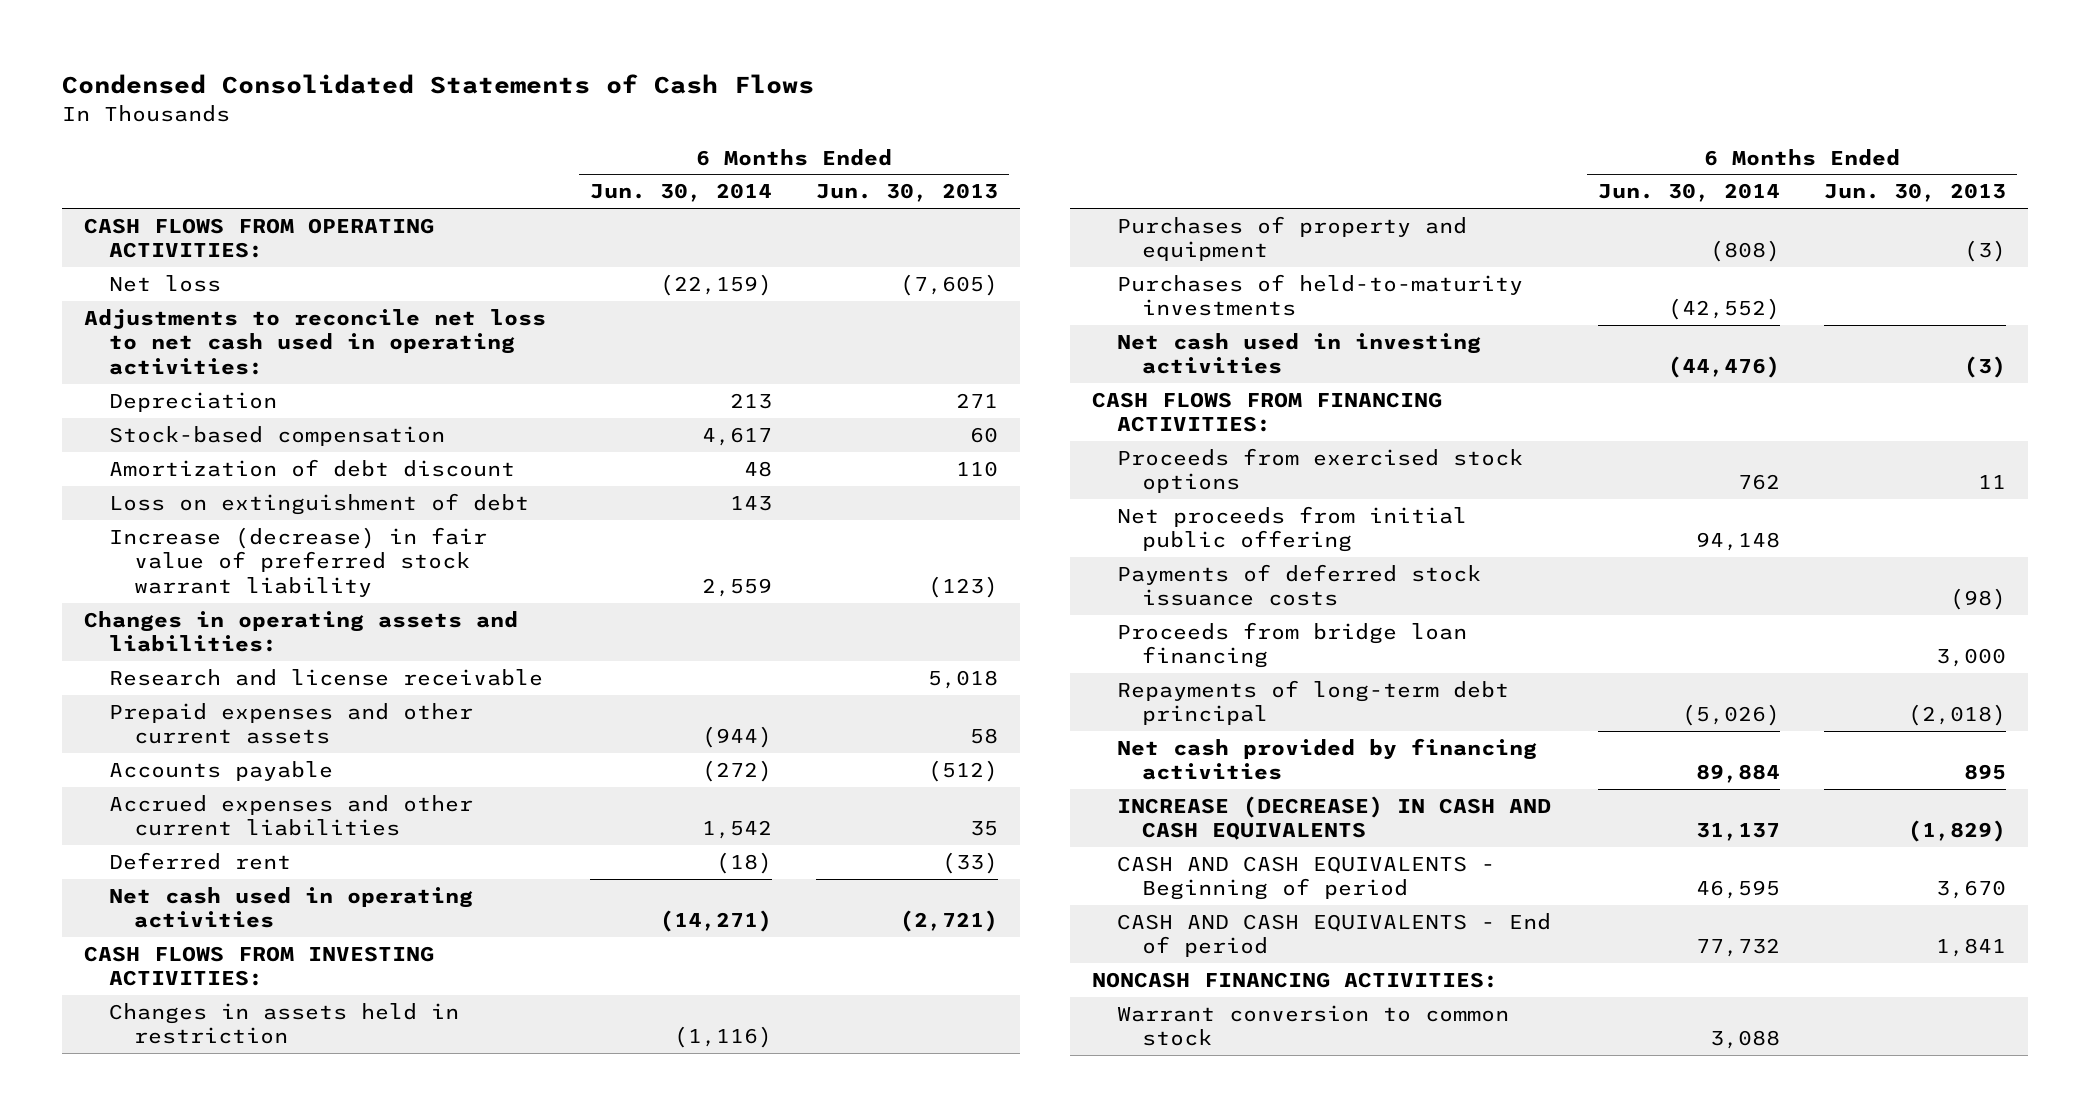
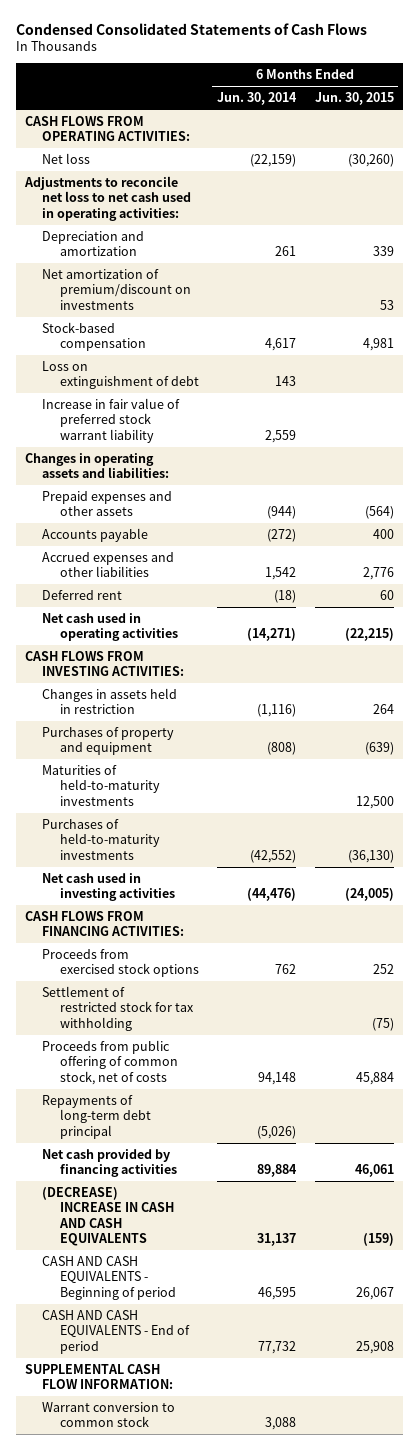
[816,183,999,203] Jun. 30, 2013 -> none
none -> [314,92,394,106] Jun. 30, 2015
[108,391,277,412] Depreciation -> none
none -> [42,230,145,257] Depreciation and amortization
none -> [42,268,191,310] Net amortization of premium/discount on investments
[108,458,515,477] Amortization of debt discount -> none
[108,526,487,597] Increase (decrease) in fair value of preferred stock warrant liability -> [42,397,181,443] Increase in fair value of preferred stock warrant liability
[108,668,543,686] Research and license receivable -> none
[108,702,473,745] Prepaid expenses and other current assets -> [42,490,173,517] Prepaid expenses and other assets
[108,794,473,837] Accrued expenses and other current liabilities -> [42,551,175,578] Accrued expenses and other liabilities
none -> [42,764,160,806] Maturities of held-to-maturity investments
[1117,563,1482,607] Payments of deferred stock issuance costs -> none
[1117,621,1468,669] Proceeds from bridge loan financing -> none
none -> [42,985,194,1031] Settlement of restricted stock for tax withholding
[1117,505,1468,553] Net proceeds from initial public offering -> [42,1039,178,1085] Proceeds from public offering of common stock, net of costs
[1117,795,1552,841] INCREASE (DECREASE) IN CASH AND CASH EQUIVALENTS -> [42,1186,174,1247] (DECREASE) INCREASE IN CASH AND CASH EQUIVALENTS
[1092,971,1499,988] NONCASH FINANCING ACTIVITIES: -> none
none -> [24,1363,174,1390] SUPPLEMENTAL CASH FLOW INFORMATION:

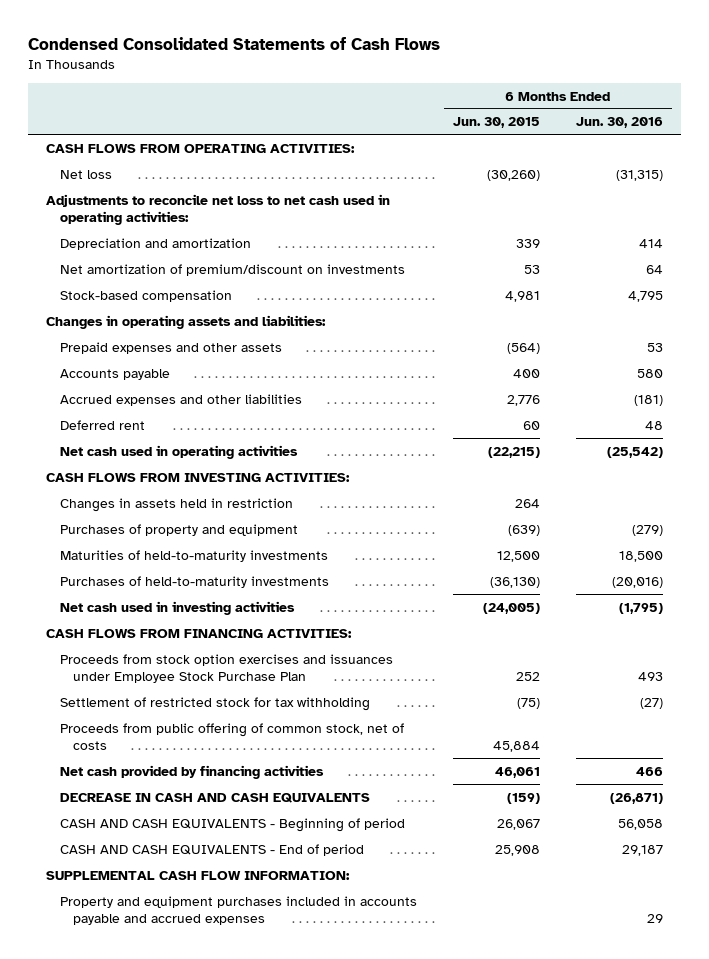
[217,92,298,106] Jun. 30, 2014 -> none
none -> [576,117,664,129] Jun. 30, 2016
[42,360,199,390] Loss on extinguishment of debt -> none
[42,397,181,443] Increase in fair value of preferred stock warrant liability -> none
[42,948,199,978] Proceeds from exercised stock options -> [59,653,393,683] Proceeds from stock option exercises and issuances under Employee Stock Purchase Plan
[42,1094,151,1139] Repayments of long-term debt principal -> none
[42,1186,174,1247] (DECREASE) INCREASE IN CASH AND CASH EQUIVALENTS -> [59,792,370,803] DECREASE IN CASH AND CASH EQUIVALENTS
[42,1401,176,1428] Warrant conversion to common stock -> none
none -> [59,895,417,925] Property and equipment purchases included in accounts payable and accrued expenses

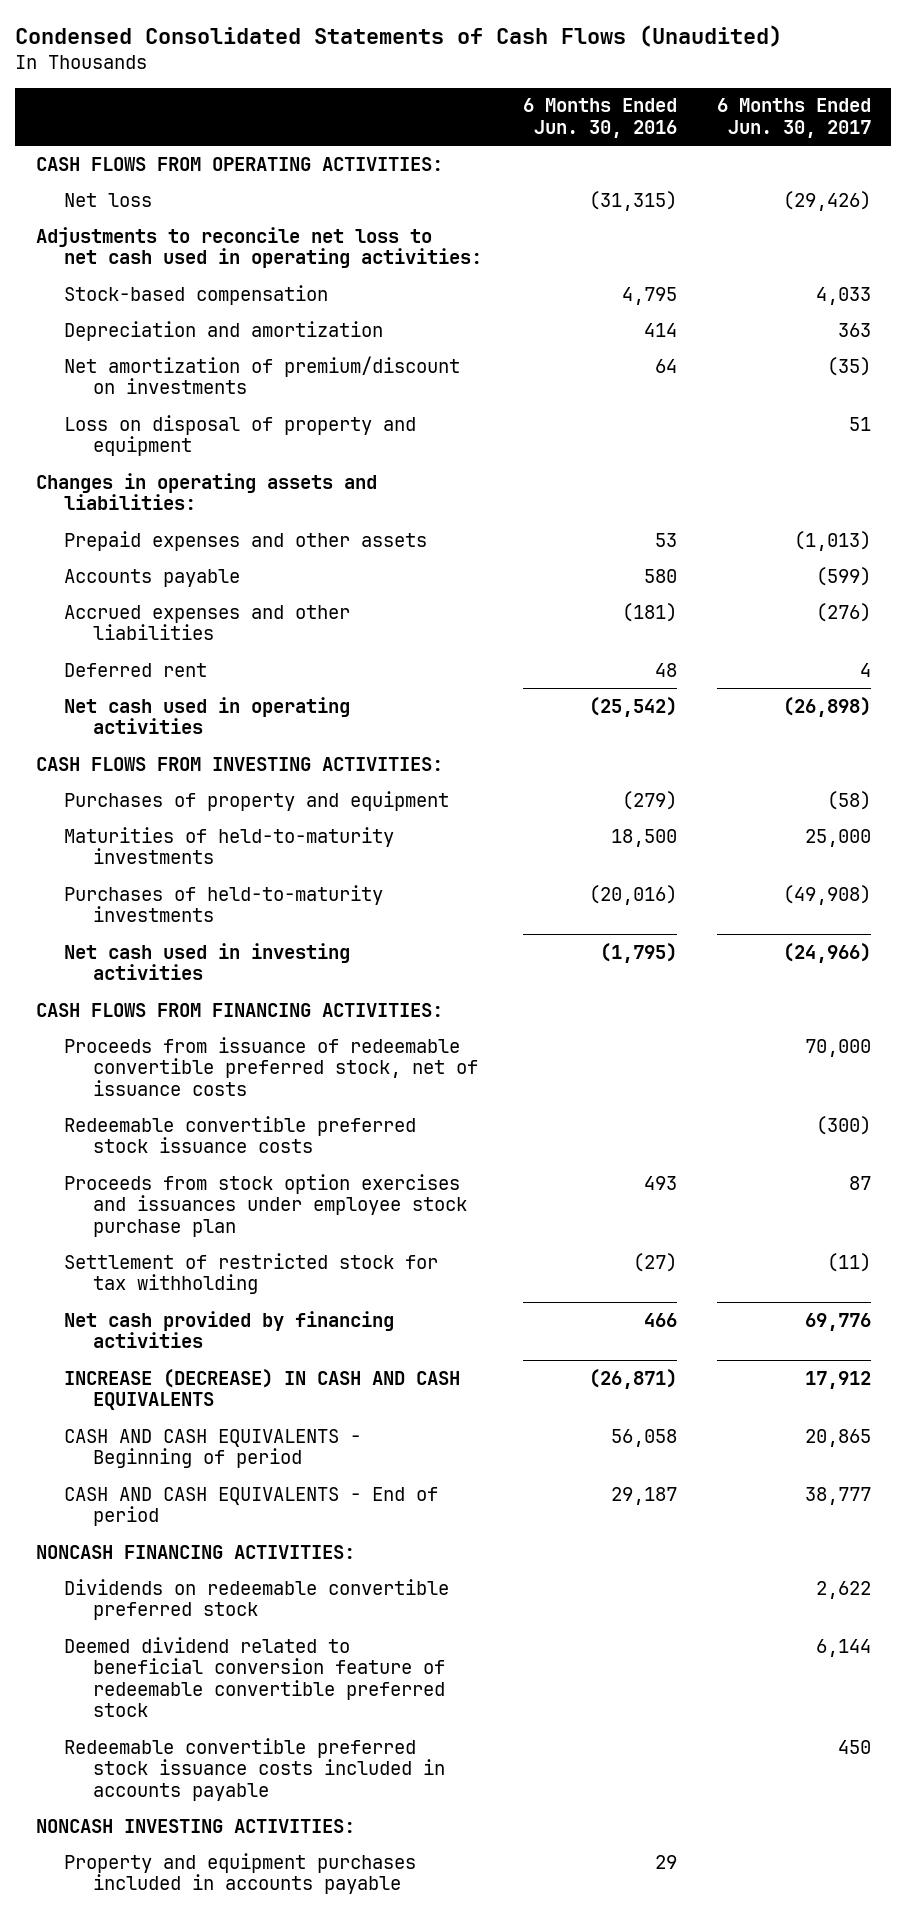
[27,36,440,50] Condensed Consolidated Statements of Cash Flows -> [15,25,783,48] Condensed Consolidated Statements of Cash Flows (Unaudited)
[452,117,540,129] Jun. 30, 2015 -> none
none -> [717,98,872,138] 6 Months Ended Jun. 30, 2017
[59,289,232,302] Stock-based compensation -> [64,284,329,305] Stock-based compensation
none -> [64,414,417,457] Loss on disposal of property and equipment
[59,497,293,512] Changes in assets held in restriction -> none
none -> [64,1036,478,1096] Proceeds from issuance of redeemable convertible preferred stock, net of issuance costs
none -> [64,1115,417,1154] Redeemable convertible preferred stock issuance costs
[59,653,393,683] Proceeds from stock option exercises and issuances under Employee Stock Purchase Plan -> [64,1173,467,1237] Proceeds from stock option exercises and issuances under employee stock purchase plan
[59,722,404,750] Proceeds from public offering of common stock, net of costs -> none
[59,792,370,803] DECREASE IN CASH AND CASH EQUIVALENTS -> [64,1368,461,1411] INCREASE (DECREASE) IN CASH AND CASH EQUIVALENTS
[45,870,350,880] SUPPLEMENTAL CASH FLOW INFORMATION: -> none
none -> [35,1544,355,1559] NONCASH FINANCING ACTIVITIES:
none -> [64,1578,450,1621] Dividends on redeemable convertible preferred stock
none -> [64,1636,445,1718] Deemed dividend related to beneficial conversion feature of redeemable convertible preferred stock
none -> [64,1737,445,1801] Redeemable convertible preferred stock issuance costs included in accounts payable
none -> [35,1818,355,1833] NONCASH INVESTING ACTIVITIES:
[59,895,417,925] Property and equipment purchases included in accounts payable and accrued expenses -> [64,1852,417,1895] Property and equipment purchases included in accounts payable

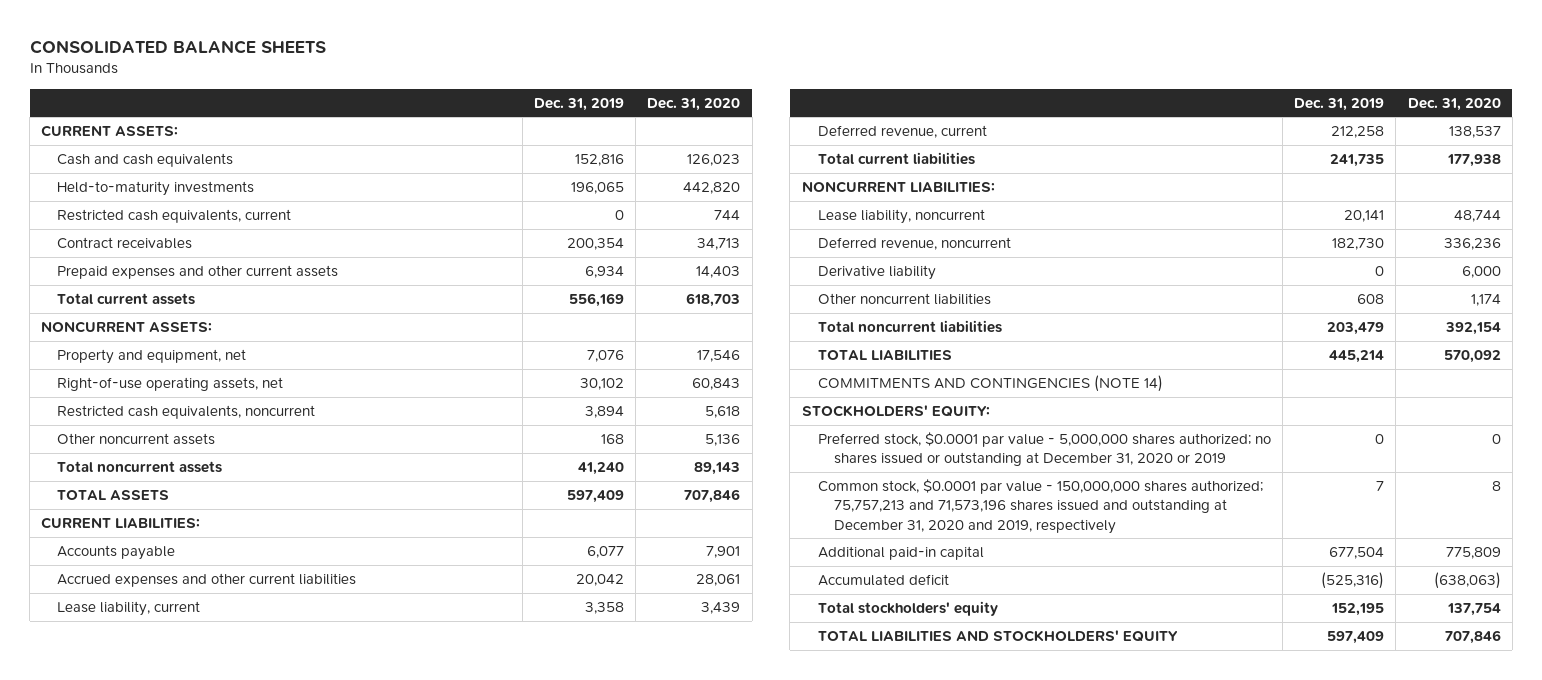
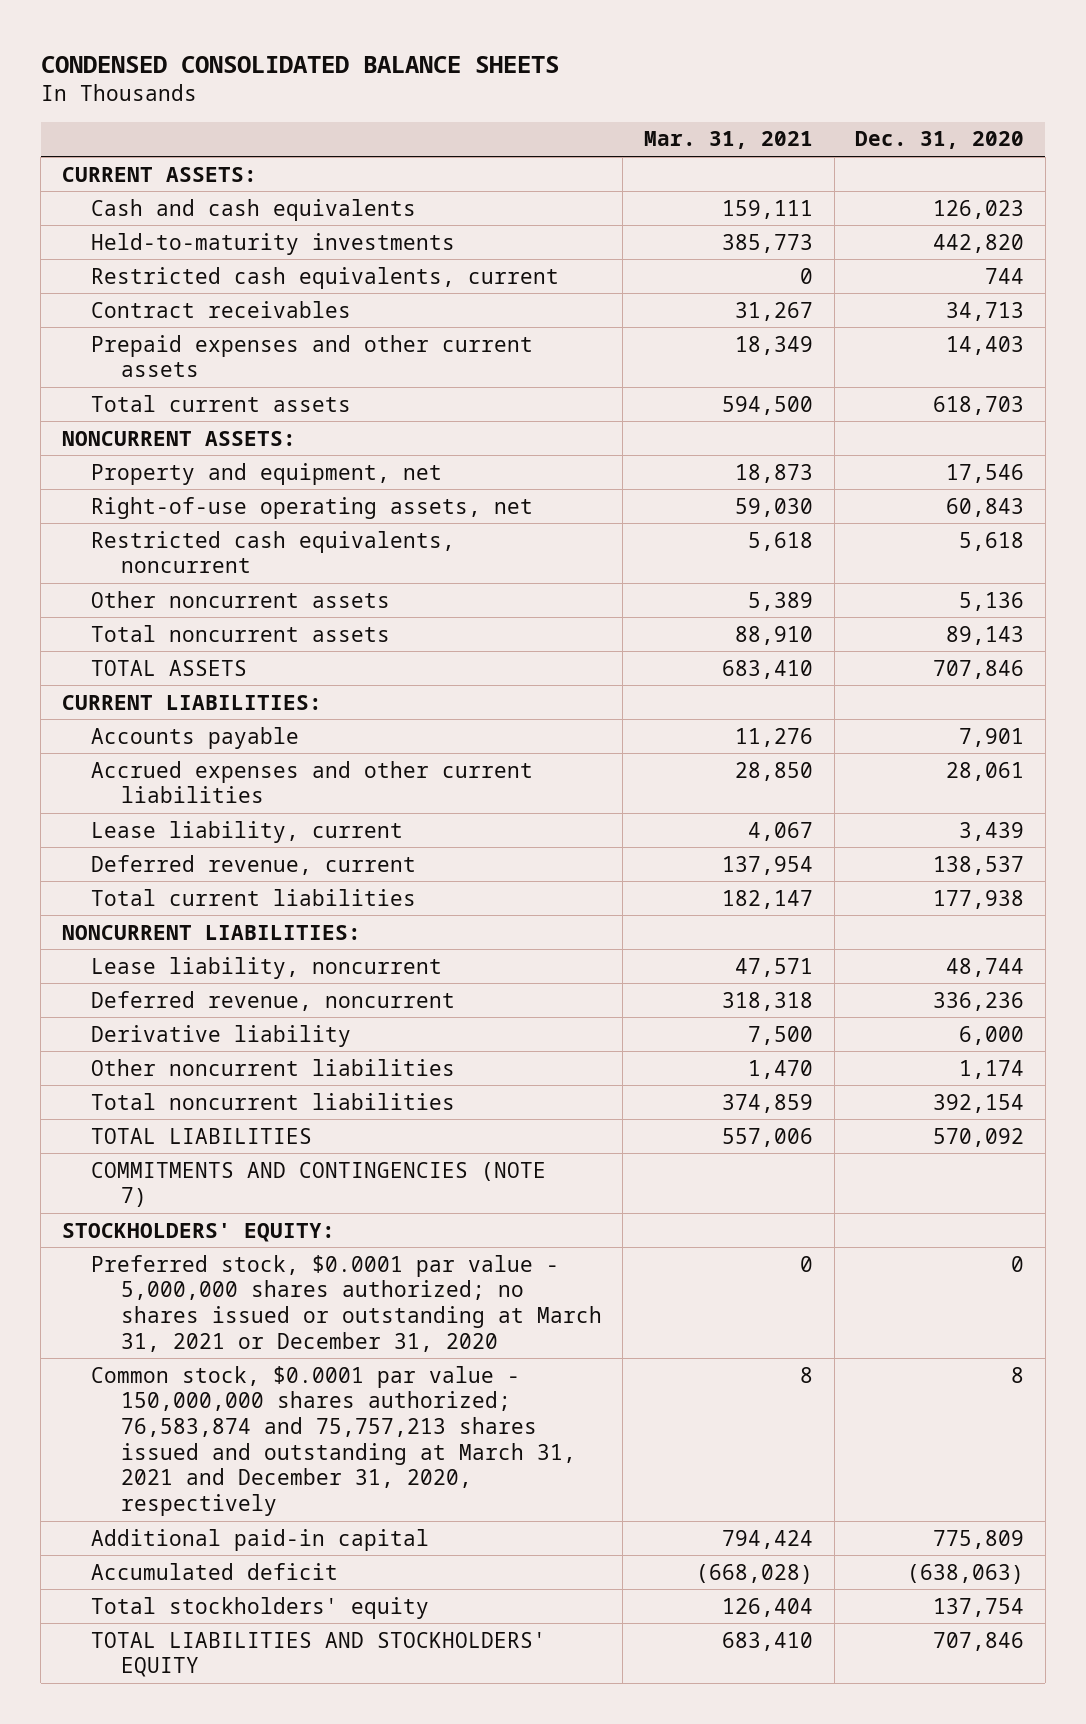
[29,40,326,55] CONSOLIDATED BALANCE SHEETS -> [40,56,559,74] CONDENSED CONSOLIDATED BALANCE SHEETS
[533,97,624,111] Dec. 31, 2019 -> none
none -> [643,131,813,150] Mar. 31, 2021
[817,374,1163,392] COMMITMENTS AND CONTINGENCIES (NOTE 14) -> [91,1161,547,1208] COMMITMENTS AND CONTINGENCIES (NOTE 7)
[817,431,1271,467] Preferred stock, $0.0001 par value - 5,000,000 shares authorized; no shares issued or outstanding at December 31, 2020 or 2019 -> [91,1254,602,1352] Preferred stock, $0.0001 par value - 5,000,000 shares authorized; no shares issued or outstanding at March 31, 2021 or December 31, 2020
[817,478,1263,534] Common stock, $0.0001 par value - 150,000,000 shares authorized; 75,757,213 and 71,573,196 shares issued and outstanding at December 31, 2020 and 2019, respectively -> [91,1365,576,1517] Common stock, $0.0001 par value - 150,000,000 shares authorized; 76,583,874 and 75,757,213 shares issued and outstanding at March 31, 2021 and December 31, 2020, respectively

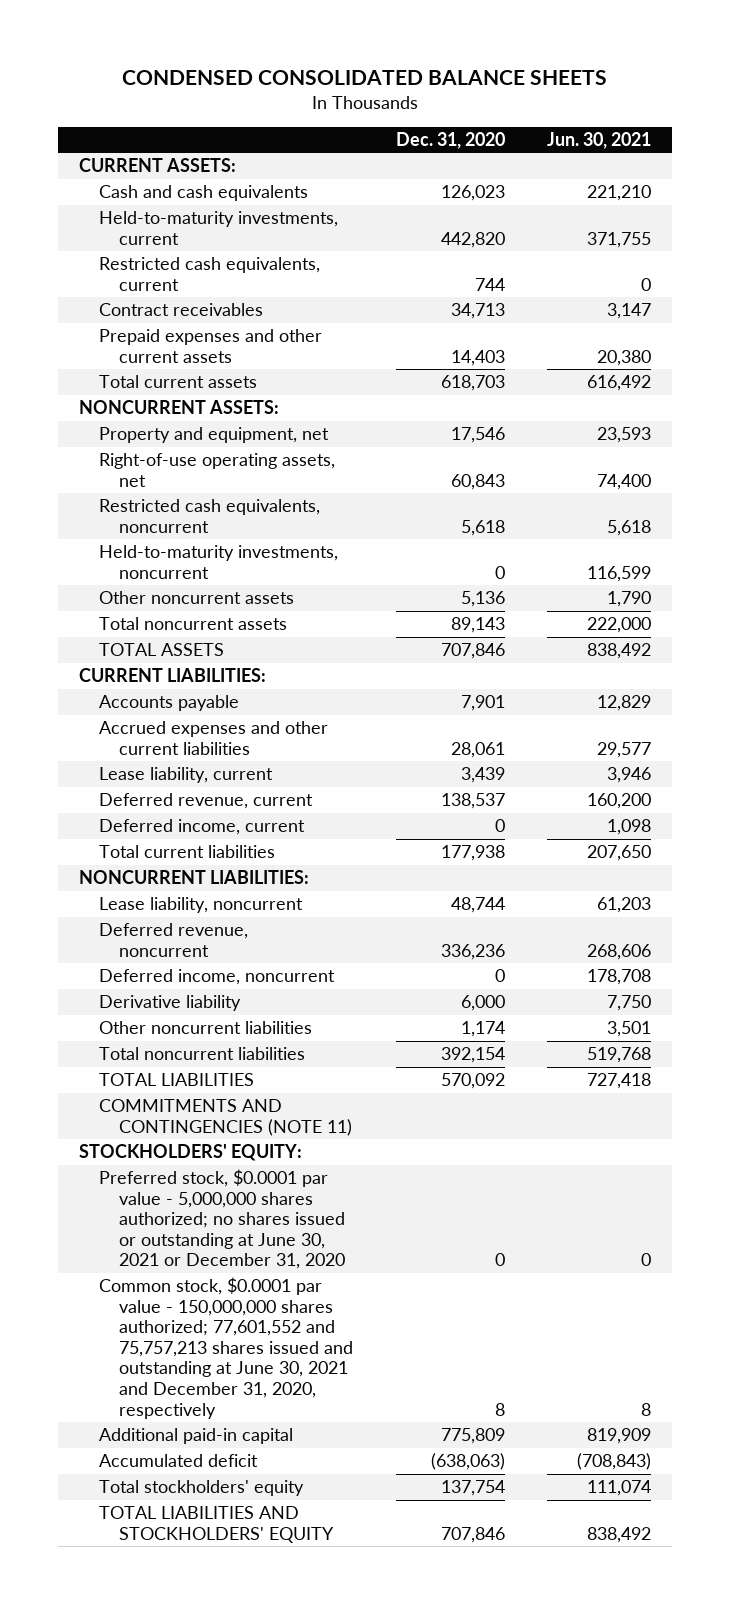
[643,131,813,150] Mar. 31, 2021 -> none
none -> [547,131,652,149] Jun. 30, 2021
[91,232,456,255] Held-to-maturity investments -> [99,211,339,245] Held-to-maturity investments, current
none -> [99,545,339,579] Held-to-maturity investments, noncurrent
none -> [99,819,306,836] Deferred income, current
none -> [99,969,336,986] Deferred income, noncurrent
[91,1161,547,1208] COMMITMENTS AND CONTINGENCIES (NOTE 7) -> [99,1099,353,1136] COMMITMENTS AND CONTINGENCIES (NOTE 11)
[91,1254,602,1352] Preferred stock, $0.0001 par value - 5,000,000 shares authorized; no shares issued or outstanding at March 31, 2021 or December 31, 2020 -> [99,1169,346,1270] Preferred stock, $0.0001 par value - 5,000,000 shares authorized; no shares issued or outstanding at June 30, 2021 or December 31, 2020
[91,1365,576,1517] Common stock, $0.0001 par value - 150,000,000 shares authorized; 76,583,874 and 75,757,213 shares issued and outstanding at March 31, 2021 and December 31, 2020, respectively -> [99,1277,354,1419] Common stock, $0.0001 par value - 150,000,000 shares authorized; 77,601,552 and 75,757,213 shares issued and outstanding at June 30, 2021 and December 31, 2020, respectively

